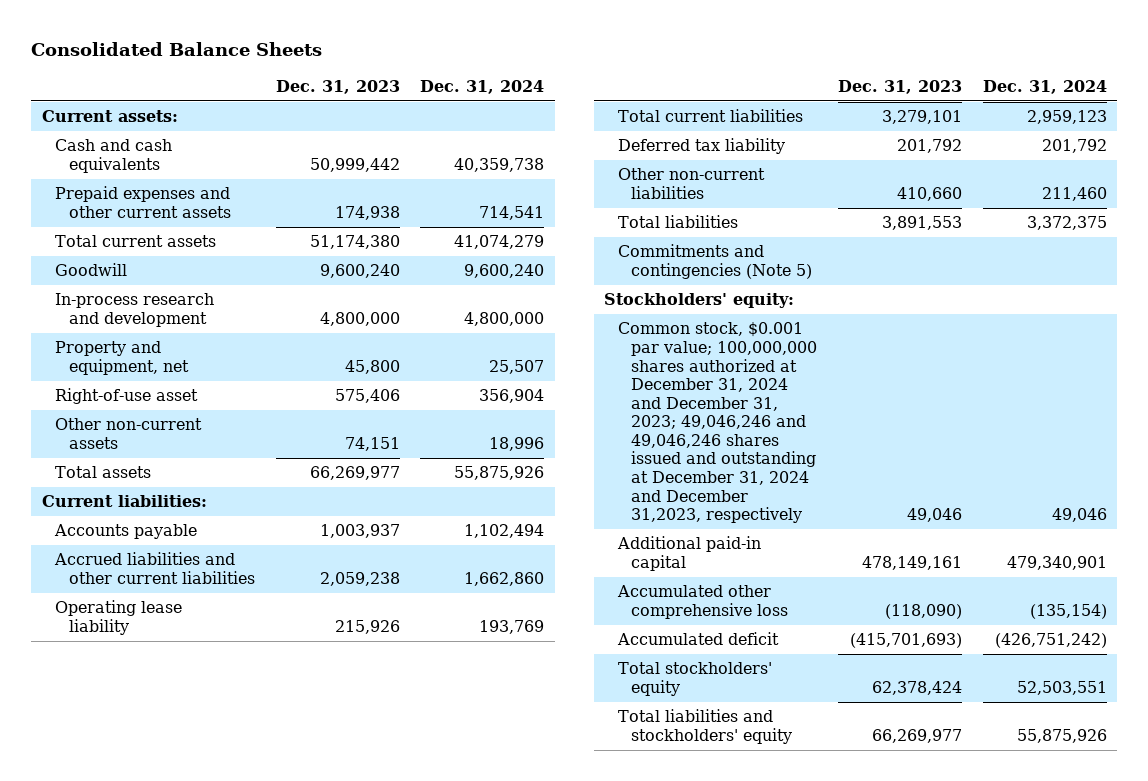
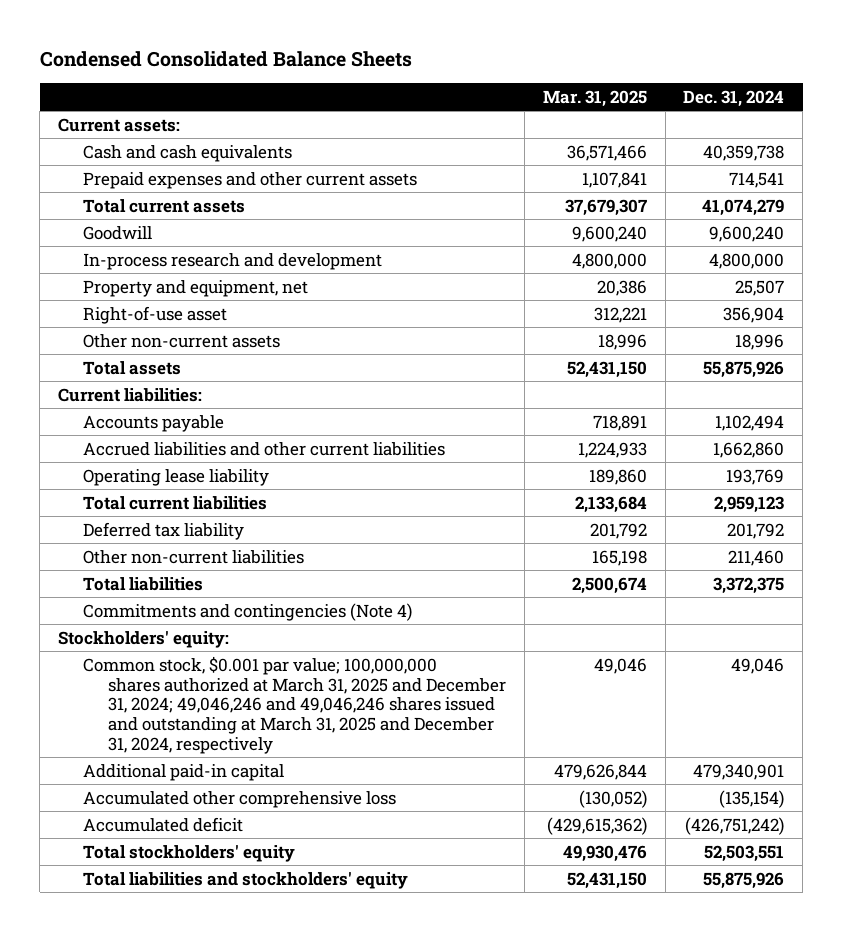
[31,41,323,56] Consolidated Balance Sheets -> [39,51,412,68] Condensed Consolidated Balance Sheets
[275,79,400,94] Dec. 31, 2023 -> none
none -> [542,89,647,107] Mar. 31, 2025
[617,244,813,279] Commitments and contingencies (Note 5) -> [83,602,413,621] Commitments and contingencies (Note 4)
[617,322,818,524] Common stock, $0.001 par value; 100,000,000 shares authorized at December 31, 2024 and December 31, 2023; 49,046,246 and 49,046,246 shares issued and outstanding at December 31, 2024 and December 31,2023, respectively -> [83,655,507,754] Common stock, $0.001 par value; 100,000,000 shares authorized at March 31, 2025 and December 31, 2024; 49,046,246 and 49,046,246 shares issued and outstanding at March 31, 2025 and December 31, 2024, respectively

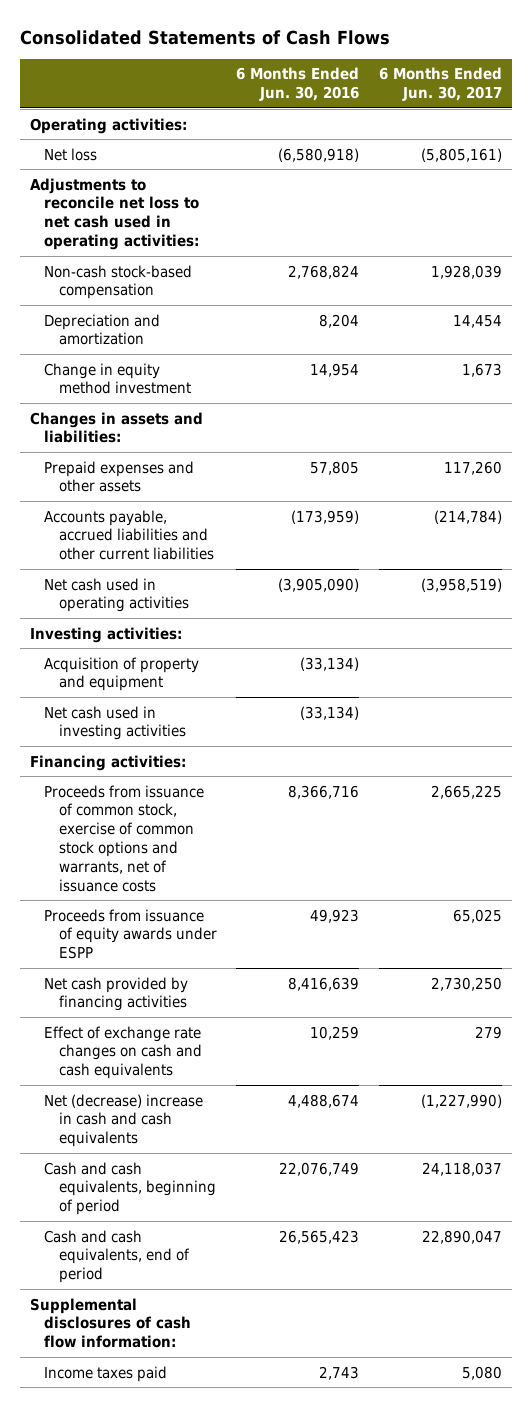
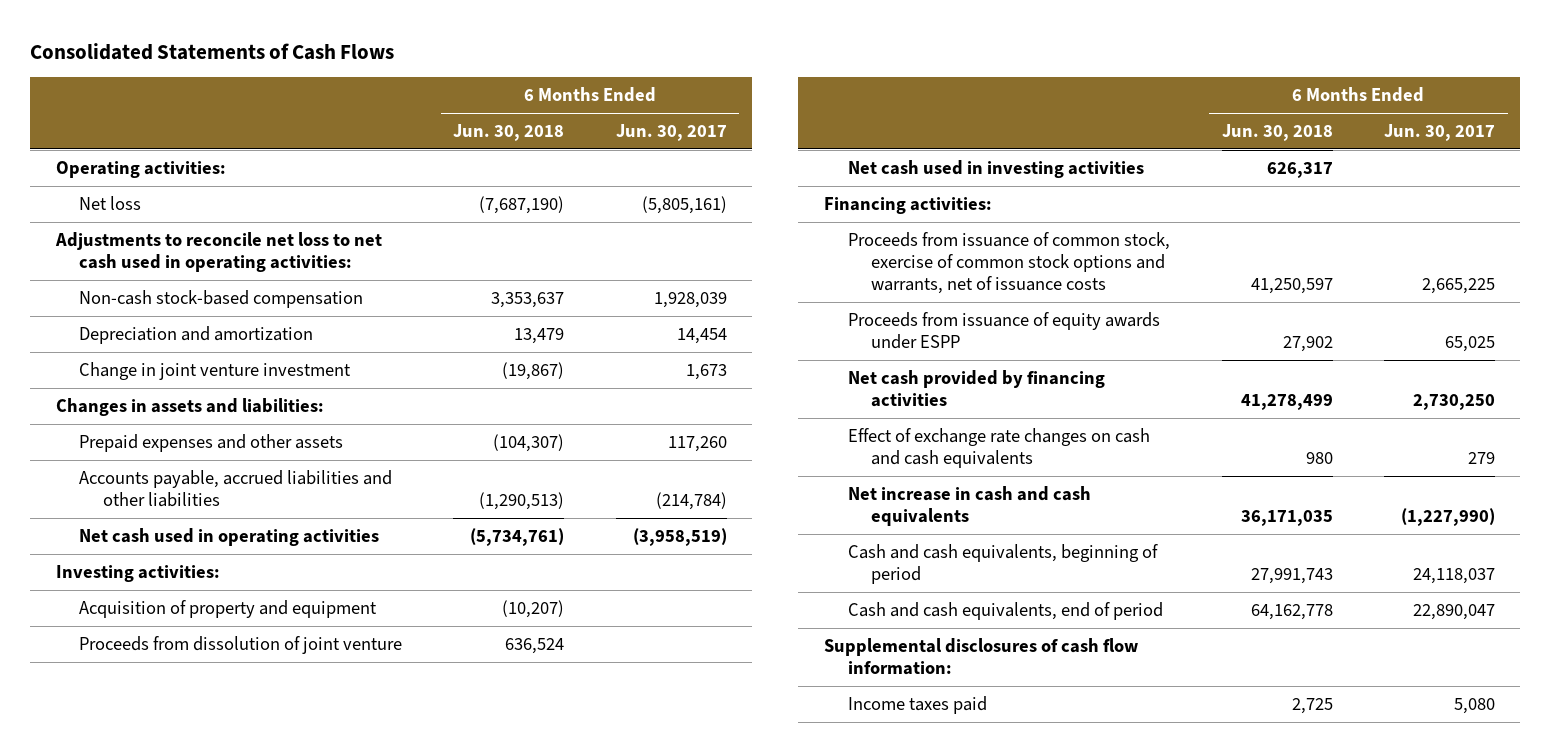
[236,67,360,102] 6 Months Ended Jun. 30, 2016 -> none
none -> [453,124,565,142] Jun. 30, 2018
[44,362,191,395] Change in equity method investment -> [79,362,352,381] Change in joint venture investment
[44,509,214,561] Accounts payable, accrued liabilities and other current liabilities -> [79,470,393,508] Accounts payable, accrued liabilities and other liabilities
none -> [79,636,403,655] Proceeds from dissolution of joint venture
[44,1093,204,1148] Net (decrease) increase in cash and cash equivalents -> [847,486,1091,527] Net increase in cash and cash equivalents

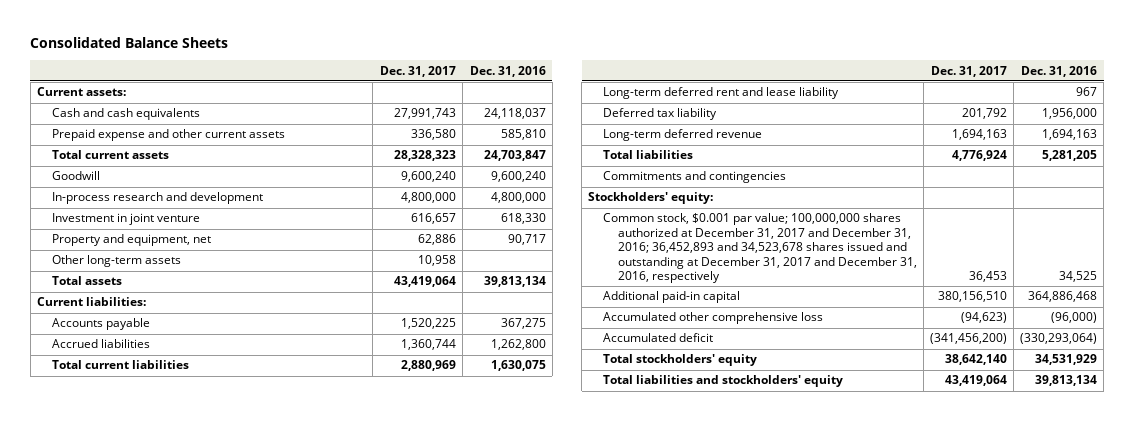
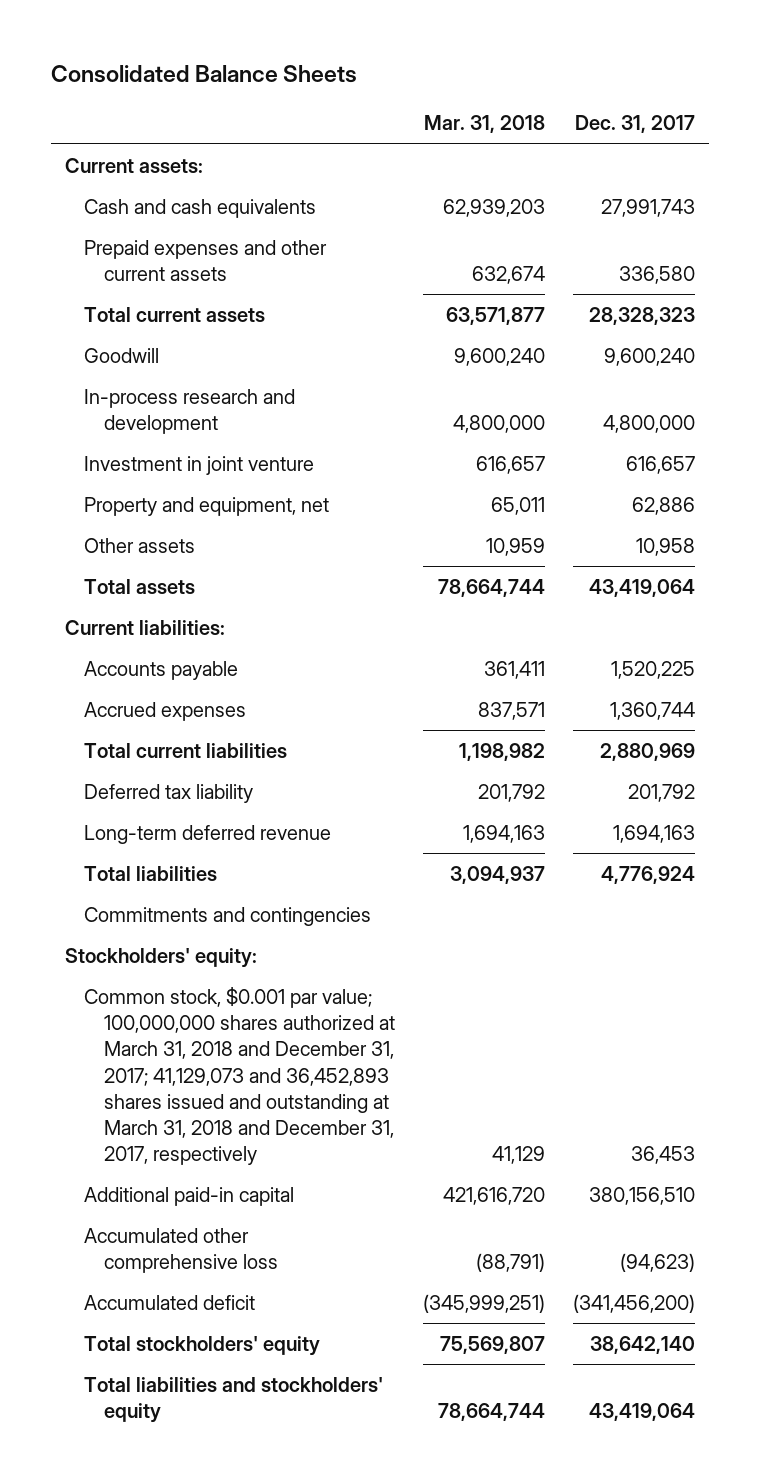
[469,65,546,77] Dec. 31, 2016 -> none
none -> [423,115,545,134] Mar. 31, 2018
[51,129,285,142] Prepaid expense and other current assets -> [84,240,328,282] Prepaid expenses and other current assets
[51,255,181,268] Other long-term assets -> [84,538,196,554] Other assets
[51,339,150,349] Accrued liabilities -> [84,702,247,722] Accrued expenses
[603,87,840,100] Long-term deferred rent and lease liability -> none
[603,213,918,284] Common stock, $0.001 par value; 100,000,000 shares authorized at December 31, 2017 and December 31, 2016; 36,452,893 and 34,523,678 shares issued and outstanding at December 31, 2017 and December 31, 2016, respectively -> [84,987,395,1166] Common stock, $0.001 par value; 100,000,000 shares authorized at March 31, 2018 and December 31, 2017; 41,129,073 and 36,452,893 shares issued and outstanding at March 31, 2018 and December 31, 2017, respectively

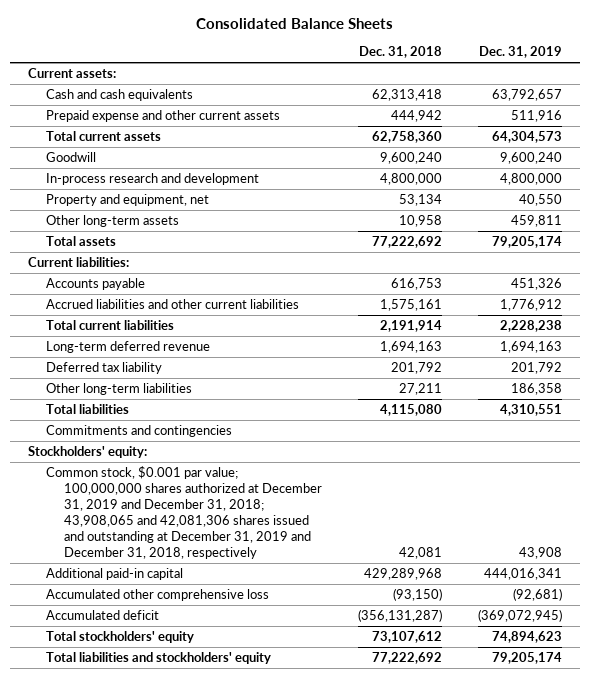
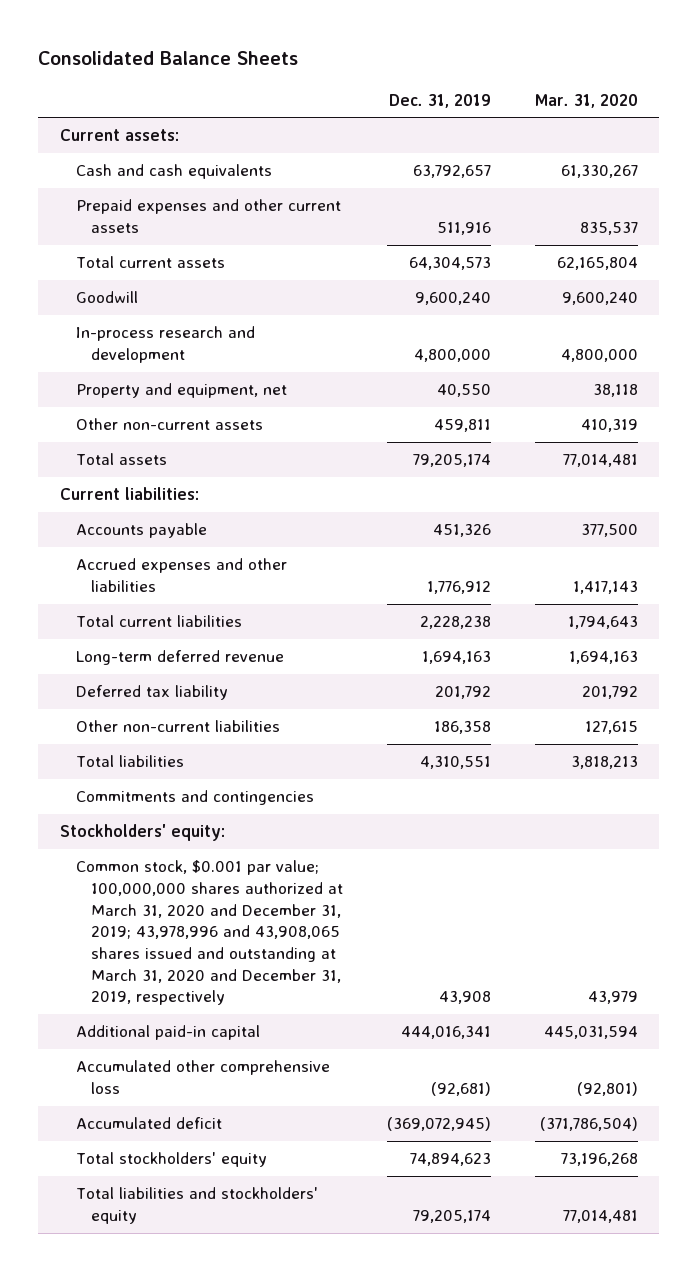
[358,46,442,59] Dec. 31, 2018 -> none
none -> [534,93,638,108] Mar. 31, 2020
[45,109,280,122] Prepaid expense and other current assets -> [75,199,341,234] Prepaid expenses and other current assets
[45,214,179,227] Other long-term assets -> [75,418,263,431] Other non-current assets
[45,298,299,309] Accrued liabilities and other current liabilities -> [75,558,287,593] Accrued expenses and other liabilities
[45,382,192,395] Other long-term liabilities -> [75,720,280,733] Other non-current liabilities
[45,465,322,559] Common stock, $0.001 par value; 100,000,000 shares authorized at December 31, 2019 and December 31, 2018; 43,908,065 and 42,081,306 shares issued and outstanding at December 31, 2019 and December 31, 2018, respectively -> [75,860,344,1006] Common stock, $0.001 par value; 100,000,000 shares authorized at March 31, 2020 and December 31, 2019; 43,978,996 and 43,908,065 shares issued and outstanding at March 31, 2020 and December 31, 2019, respectively

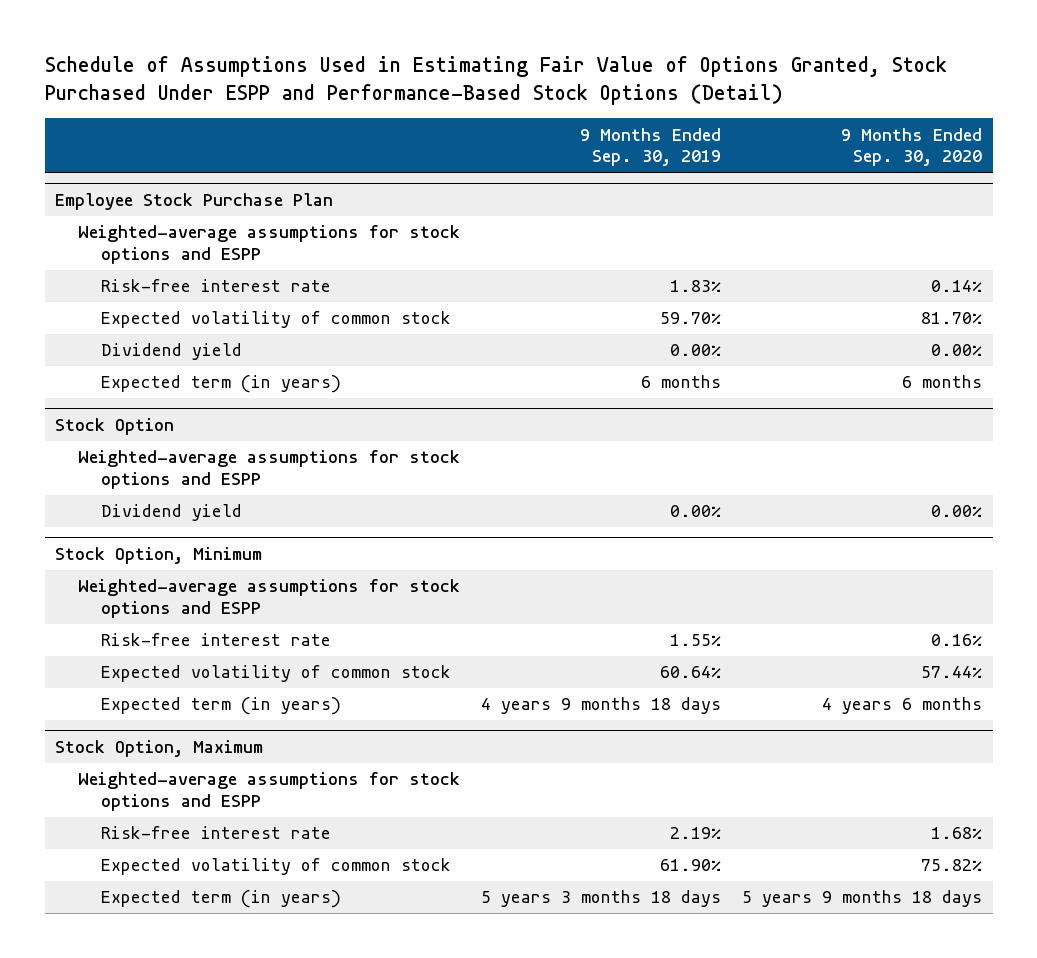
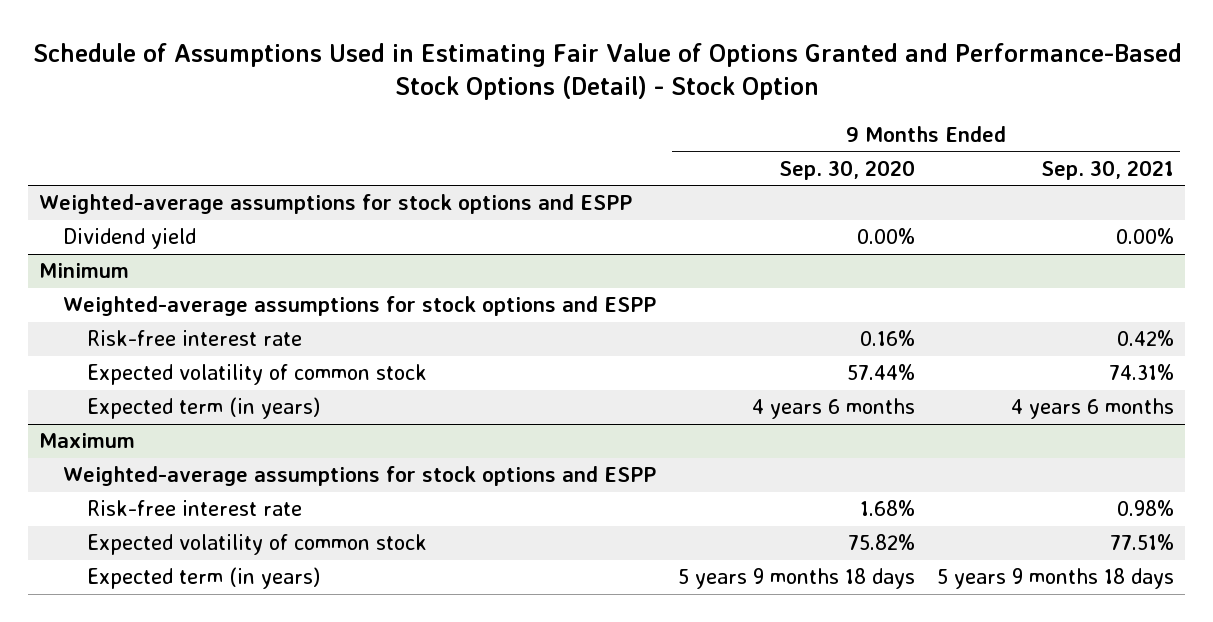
[44,56,947,106] Schedule of Assumptions Used in Estimating Fair Value of Options Granted, Stock Purchased Under ESPP and Performance-Based Stock Options (Detail) -> [32,42,1182,101] Schedule of Assumptions Used in Estimating Fair Value of Options Granted and Performance-Based Stock Options (Detail) - Stock Option
[580,127,722,167] 9 Months Ended Sep. 30, 2019 -> none
none -> [1041,159,1175,180] Sep. 30, 2021
[55,193,334,211] Employee Stock Purchase Plan -> none
[100,279,331,293] Risk-free interest rate -> none
[100,311,451,329] Expected volatility of common stock -> none
[100,375,341,394] Expected term (in years) -> none
[77,450,460,489] Weighted-average assumptions for stock options and ESPP -> none
[100,504,242,522] Dividend yield -> none
[55,547,263,565] Stock Option, Minimum -> none
[55,418,175,436] Stock Option -> [38,263,129,279] Minimum
[55,740,264,758] Stock Option, Maximum -> none
none -> [38,433,135,449] Maximum

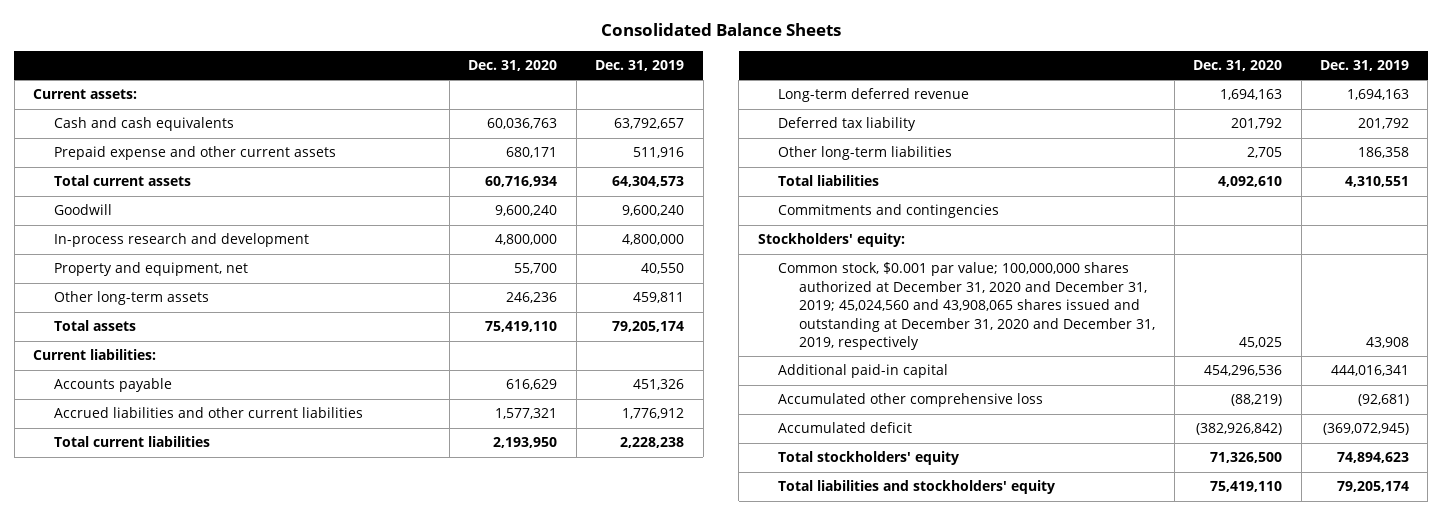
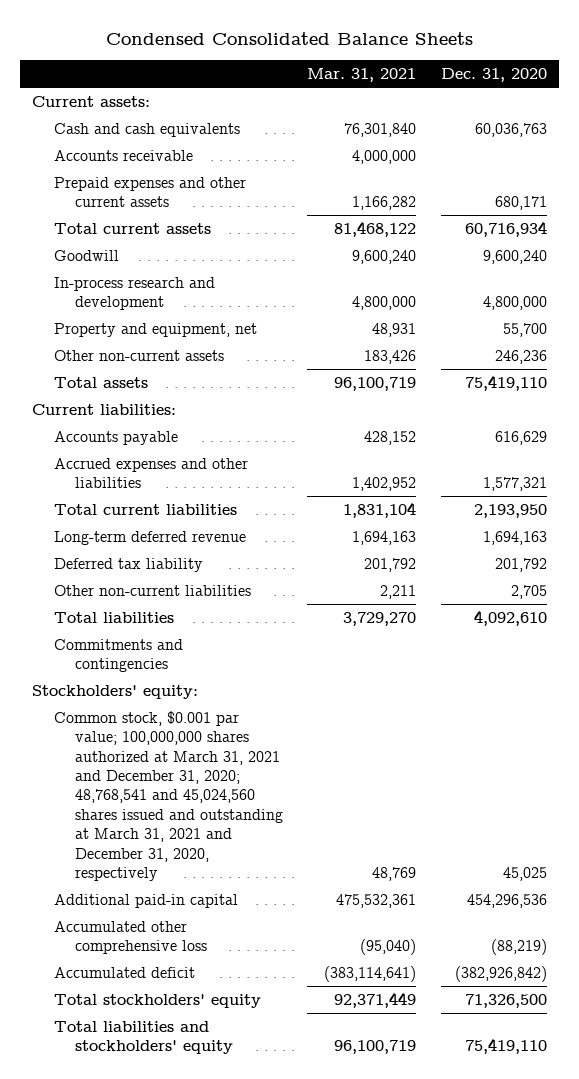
[601,23,842,37] Consolidated Balance Sheets -> [105,31,473,45] Condensed Consolidated Balance Sheets
[595,59,685,71] Dec. 31, 2019 -> none
none -> [307,68,417,83] Mar. 31, 2021
none -> [53,149,193,161] Accounts receivable
[53,146,336,161] Prepaid expense and other current assets -> [53,176,246,208] Prepaid expenses and other current assets
[53,291,209,306] Other long-term assets -> [53,349,224,361] Other non-current assets
[53,407,363,419] Accrued liabilities and other current liabilities -> [53,457,248,489] Accrued expenses and other liabilities
[778,146,953,161] Other long-term liabilities -> [53,584,251,596] Other non-current liabilities
[778,262,1156,350] Common stock, $0.001 par value; 100,000,000 shares authorized at December 31, 2020 and December 31, 2019; 45,024,560 and 43,908,065 shares issued and outstanding at December 31, 2020 and December 31, 2019, respectively -> [53,710,283,881] Common stock, $0.001 par value; 100,000,000 shares authorized at March 31, 2021 and December 31, 2020; 48,768,541 and 45,024,560 shares issued and outstanding at March 31, 2021 and December 31, 2020, respectively

